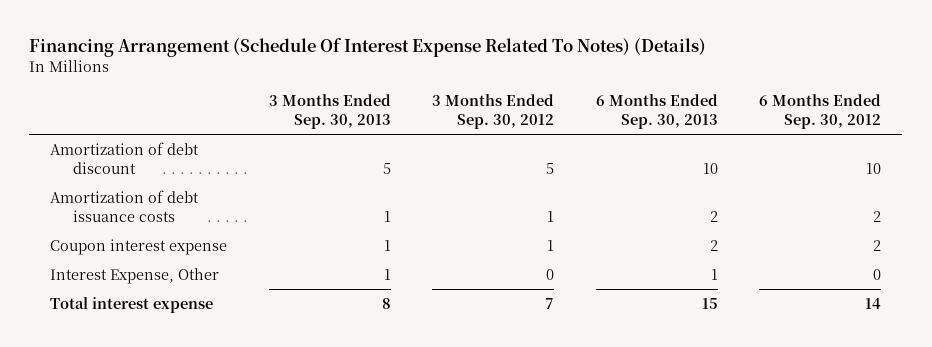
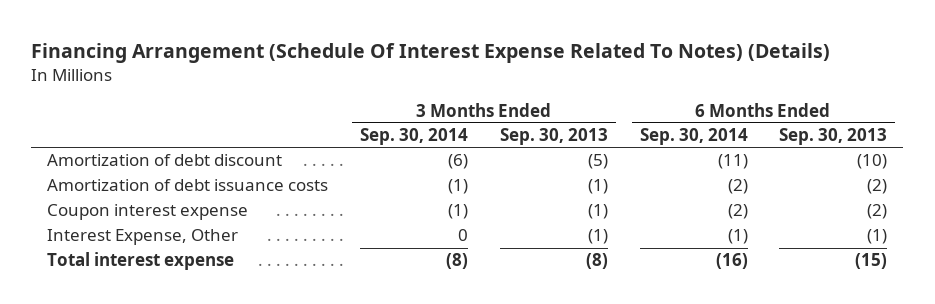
[432,94,555,129] 3 Months Ended Sep. 30, 2012 -> none
[759,94,882,129] 6 Months Ended Sep. 30, 2012 -> none
none -> [360,128,469,146] Sep. 30, 2014
none -> [639,128,748,146] Sep. 30, 2014
[382,162,391,174] 5 -> [587,154,608,170] (5)
[702,162,718,174] 10 -> [857,154,888,170] (10)
[383,210,391,222] 1 -> [587,179,608,195] (1)
[709,210,718,222] 2 -> [867,179,888,195] (2)
[383,239,391,251] 1 -> [587,204,608,220] (1)
[709,239,718,251] 2 -> [867,204,888,220] (2)
[383,268,391,280] 1 -> [587,229,608,245] (1)
[710,268,718,280] 1 -> [867,229,888,245] (1)
[381,297,391,309] 8 -> [585,253,608,270] (8)
[701,297,718,309] 15 -> [855,253,888,270] (15)

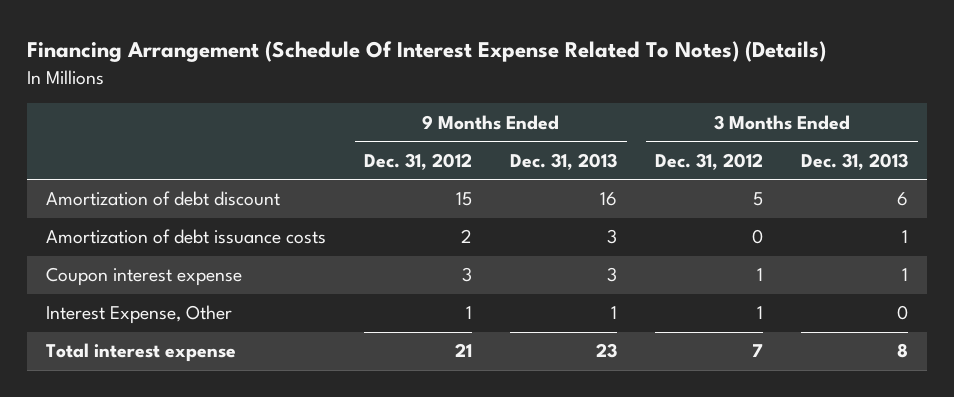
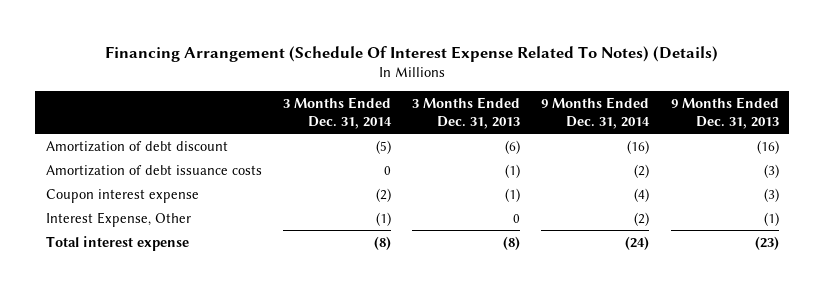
[364,152,473,170] Dec. 31, 2012 -> none
[655,152,764,170] Dec. 31, 2012 -> none
none -> [283,97,393,129] 3 Months Ended Dec. 31, 2014
none -> [541,97,651,129] 9 Months Ended Dec. 31, 2014
[600,192,618,207] 16 -> [756,139,779,154] (16)
[897,192,909,207] 6 -> [505,139,521,154] (6)
[607,229,618,245] 3 -> [763,163,779,178] (3)
[902,230,909,244] 1 -> [505,163,521,178] (1)
[607,267,618,283] 3 -> [763,187,779,202] (3)
[902,268,909,282] 1 -> [505,187,521,202] (1)
[611,306,618,320] 1 -> [763,211,779,226] (1)
[596,343,618,359] 23 -> [754,235,779,250] (23)
[897,343,909,359] 8 -> [503,235,521,250] (8)

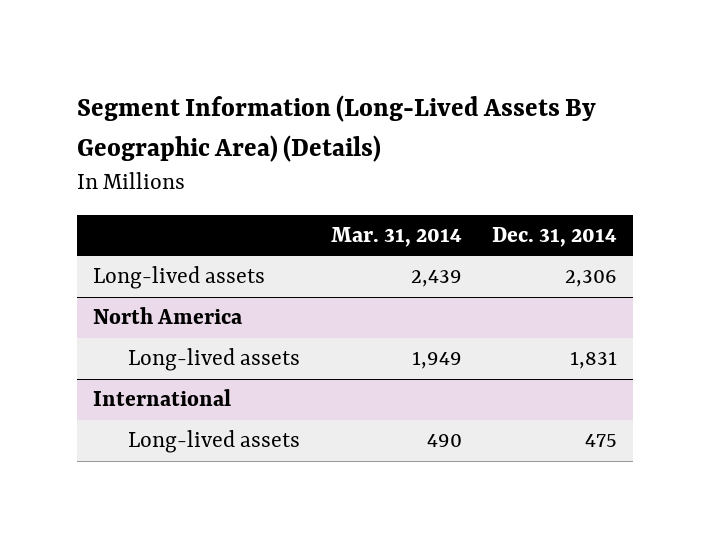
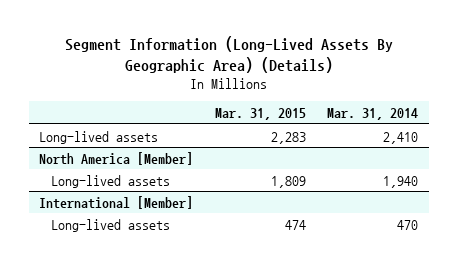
[492,227,618,248] Dec. 31, 2014 -> none
none -> [214,107,306,120] Mar. 31, 2015
[410,270,462,288] 2,439 -> [383,131,419,144] 2,410
[92,307,243,325] North America -> [39,151,194,165] North America [Member]
[411,351,462,370] 1,949 -> [383,175,419,188] 1,940
[92,389,231,407] International -> [39,195,194,209] International [Member]
[426,434,462,448] 490 -> [397,219,419,230] 470

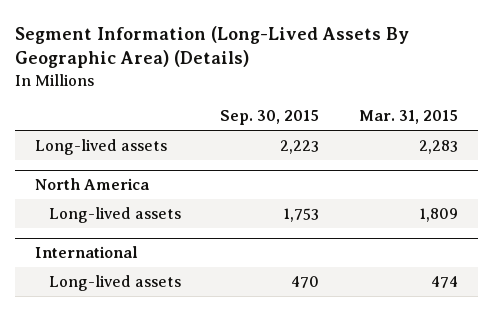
[327,107,419,120] Mar. 31, 2014 -> none
none -> [220,110,320,126] Sep. 30, 2015
[39,151,194,165] North America [Member] -> [35,177,151,190] North America
[39,195,194,209] International [Member] -> [35,245,139,258] International

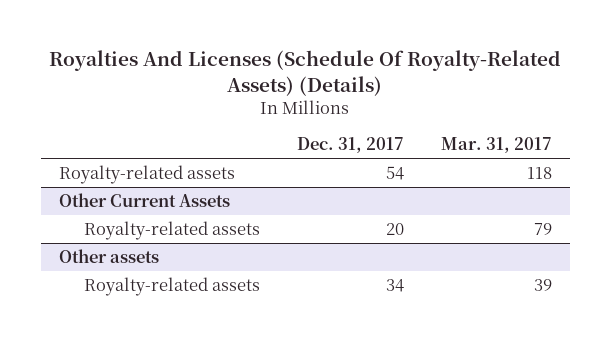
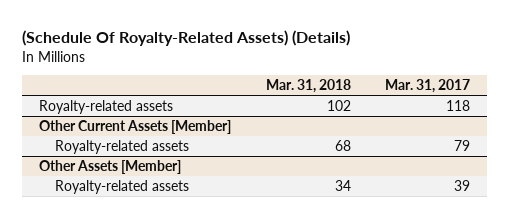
[49,50,562,96] Royalties And Licenses (Schedule Of Royalty-Related Assets) (Details) -> [21,30,350,47] (Schedule Of Royalty-Related Assets) (Details)
[296,137,404,154] Dec. 31, 2017 -> none
none -> [265,79,351,94] Mar. 31, 2018
[59,192,231,207] Other Current Assets -> [38,119,231,134] Other Current Assets [Member]
[59,248,160,263] Other assets -> [38,159,181,174] Other Assets [Member]

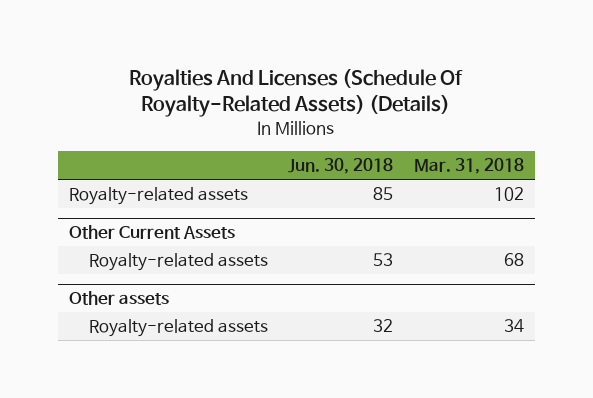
[21,30,350,47] (Schedule Of Royalty-Related Assets) (Details) -> [129,68,464,118] Royalties And Licenses (Schedule Of Royalty-Related Assets) (Details)
[385,79,471,94] Mar. 31, 2017 -> none
none -> [288,158,394,175] Jun. 30, 2018
[38,119,231,134] Other Current Assets [Member] -> [68,225,235,240] Other Current Assets
[38,159,181,174] Other Assets [Member] -> [68,291,169,306] Other assets

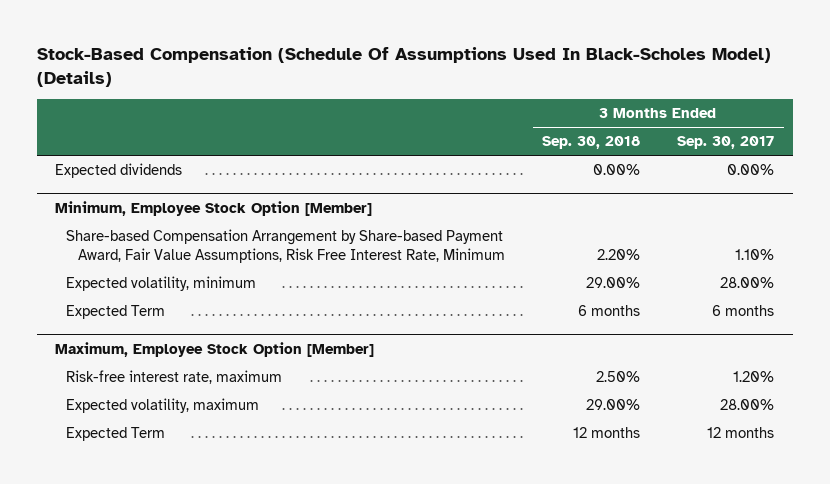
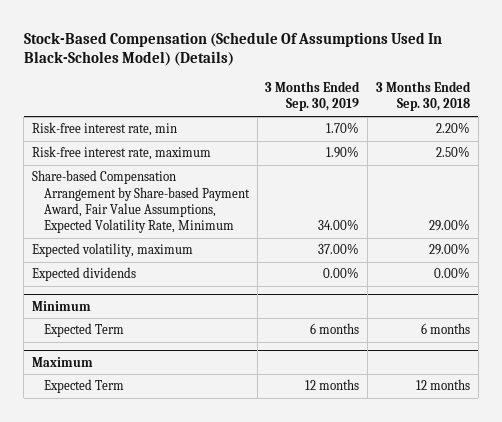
[677,136,775,150] Sep. 30, 2017 -> none
none -> [265,81,361,112] 3 Months Ended Sep. 30, 2019
[55,200,373,216] Minimum, Employee Stock Option [Member] -> none
[66,276,257,292] Expected volatility, minimum -> none
[66,305,166,320] Expected Term -> none
[55,341,375,357] Maximum, Employee Stock Option [Member] -> none
[66,229,505,264] Share-based Compensation Arrangement by Share-based Payment Award, Fair Value Assumptions, Risk Free Interest Rate, Minimum -> [32,122,178,137] Risk-free interest rate, min
none -> [32,170,250,234] Share-based Compensation Arrangement by Share-based Payment Award, Fair Value Assumptions, Expected Volatility Rate, Minimum
[55,163,183,179] Expected dividends -> [32,267,137,282] Expected dividends
none -> [32,300,92,311] Minimum
none -> [43,323,124,338] Expected Term
none -> [32,356,94,367] Maximum

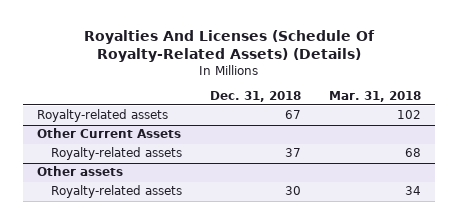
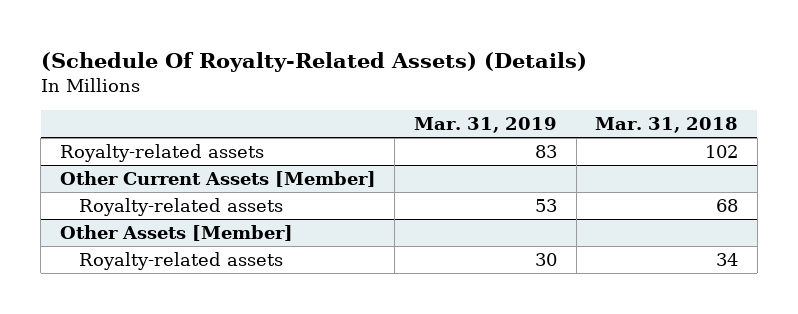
[84,30,376,63] Royalties And Licenses (Schedule Of Royalty-Related Assets) (Details) -> [40,52,587,73] (Schedule Of Royalty-Related Assets) (Details)
[210,90,302,102] Dec. 31, 2018 -> none
none -> [413,117,557,134] Mar. 31, 2019
[37,128,182,139] Other Current Assets -> [59,171,376,188] Other Current Assets [Member]
[37,166,124,177] Other assets -> [59,225,293,242] Other Assets [Member]

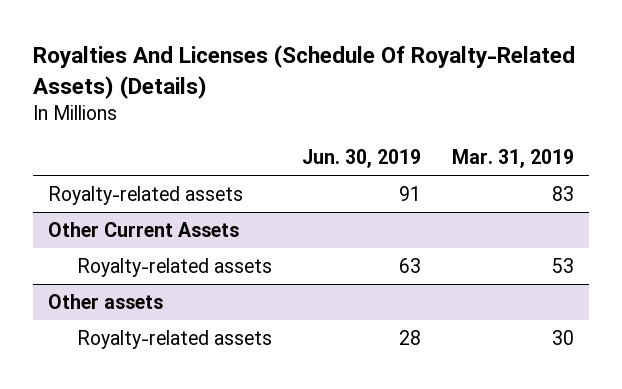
[40,52,587,73] (Schedule Of Royalty-Related Assets) (Details) -> [32,45,575,99] Royalties And Licenses (Schedule Of Royalty-Related Assets) (Details)
[595,117,739,134] Mar. 31, 2018 -> none
none -> [302,149,422,169] Jun. 30, 2019
[59,171,376,188] Other Current Assets [Member] -> [47,221,239,237] Other Current Assets
[59,225,293,242] Other Assets [Member] -> [47,293,163,309] Other assets

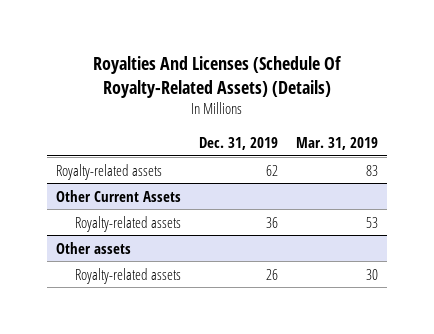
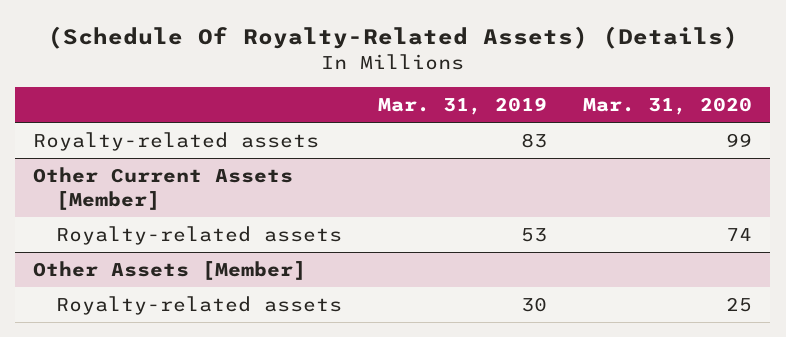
[93,56,343,98] Royalties And Licenses (Schedule Of Royalty-Related Assets) (Details) -> [47,25,738,49] (Schedule Of Royalty-Related Assets) (Details)
[199,137,279,151] Dec. 31, 2019 -> none
none -> [583,97,753,116] Mar. 31, 2020
[55,189,181,202] Other Current Assets -> [33,166,294,210] Other Current Assets [Member]
[55,241,131,254] Other assets -> [33,260,307,280] Other Assets [Member]

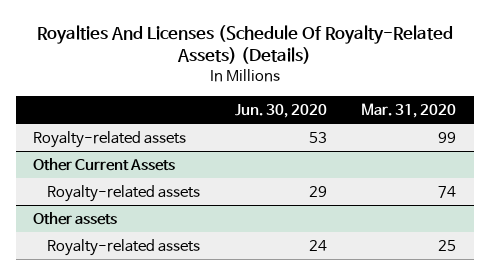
[47,25,738,49] (Schedule Of Royalty-Related Assets) (Details) -> [36,24,453,65] Royalties And Licenses (Schedule Of Royalty-Related Assets) (Details)
[378,97,548,116] Mar. 31, 2019 -> none
none -> [234,103,327,118] Jun. 30, 2020
[33,166,294,210] Other Current Assets [Member] -> [33,157,176,171] Other Current Assets
[33,260,307,280] Other Assets [Member] -> [33,211,118,225] Other assets

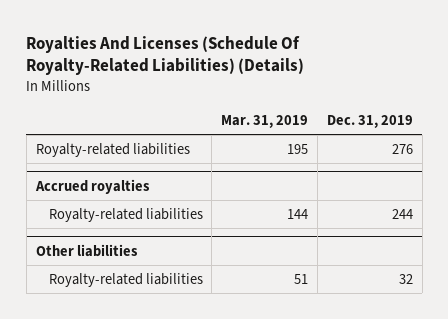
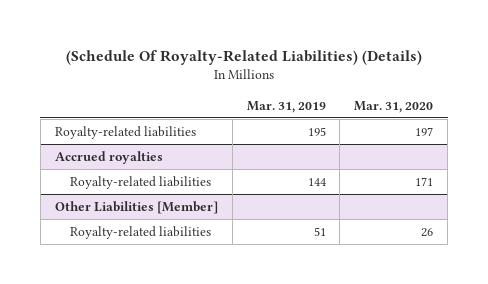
[26,35,305,76] Royalties And Licenses (Schedule Of Royalty-Related Liabilities) (Details) -> [66,50,423,66] (Schedule Of Royalty-Related Liabilities) (Details)
[326,114,413,128] Dec. 31, 2019 -> none
none -> [354,100,434,113] Mar. 31, 2020
[35,243,138,257] Other liabilities -> [54,200,218,214] Other Liabilities [Member]

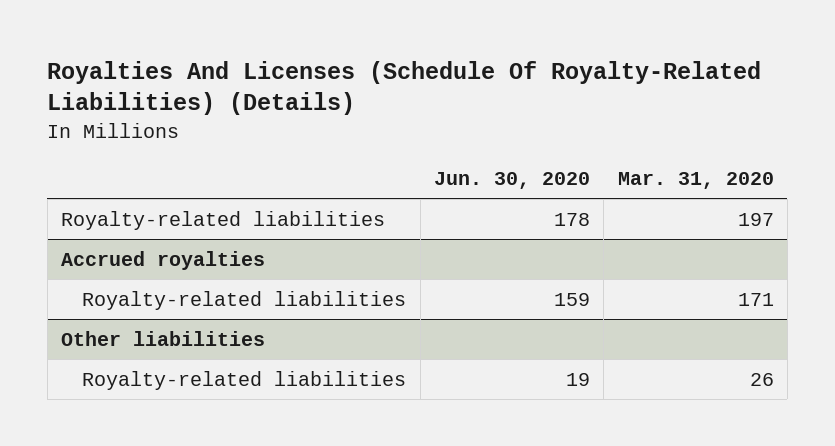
[66,50,423,66] (Schedule Of Royalty-Related Liabilities) (Details) -> [47,60,762,116] Royalties And Licenses (Schedule Of Royalty-Related Liabilities) (Details)
[246,100,326,113] Mar. 31, 2019 -> none
none -> [433,171,590,189] Jun. 30, 2020
[54,200,218,214] Other Liabilities [Member] -> [61,330,266,346] Other liabilities

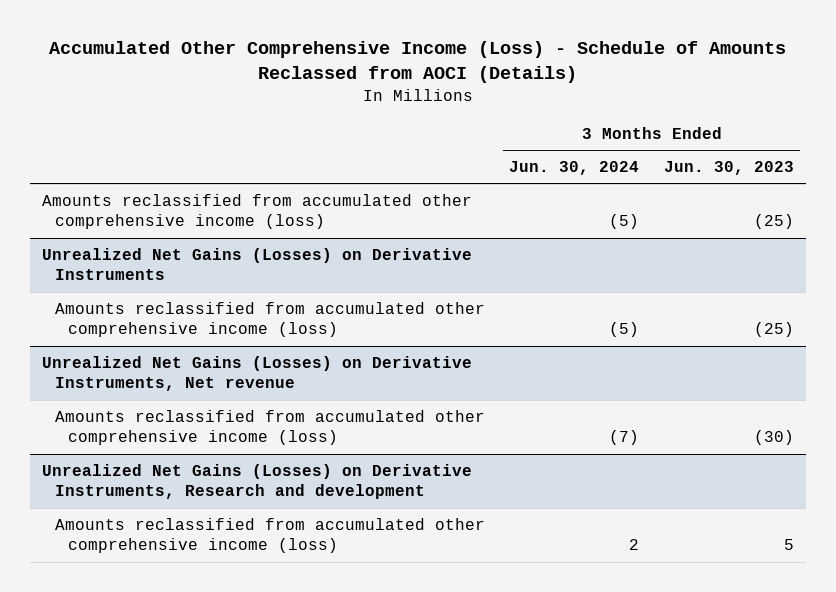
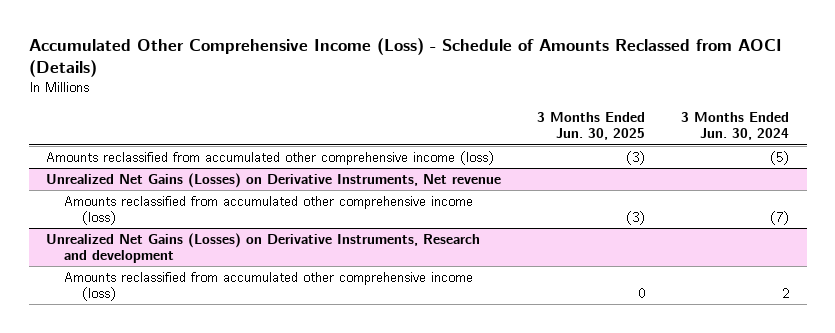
[663,160,794,175] Jun. 30, 2023 -> none
none -> [537,111,646,141] 3 Months Ended Jun. 30, 2025
[41,247,472,281] Unrealized Net Gains (Losses) on Derivative Instruments -> none
[55,301,486,338] Amounts reclassified from accumulated other comprehensive income (loss) -> none

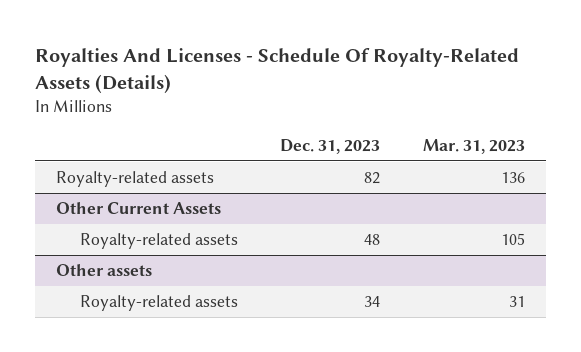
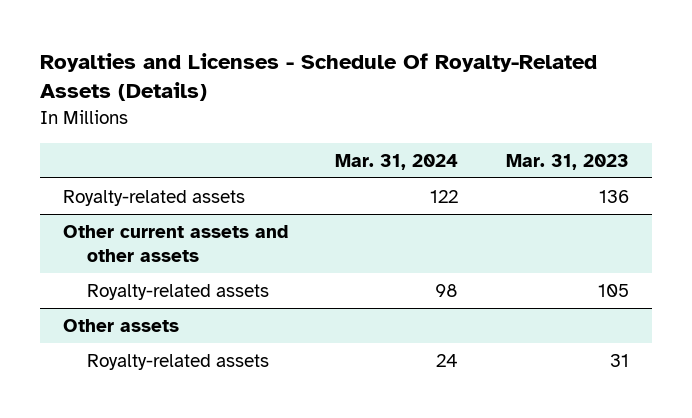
[35,48,520,94] Royalties And Licenses - Schedule Of Royalty-Related Assets (Details) -> [39,53,597,102] Royalties and Licenses - Schedule Of Royalty-Related Assets (Details)
[280,138,381,154] Dec. 31, 2023 -> none
none -> [335,153,459,170] Mar. 31, 2024
[56,202,222,215] Other Current Assets -> [63,224,289,263] Other current assets and other assets

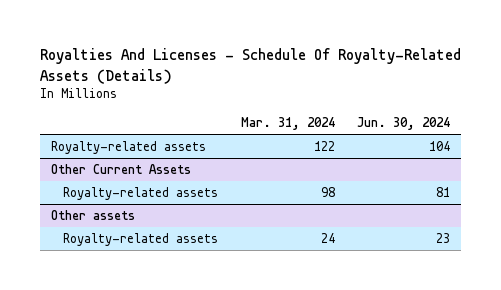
[39,53,597,102] Royalties and Licenses - Schedule Of Royalty-Related Assets (Details) -> [40,48,462,84] Royalties And Licenses - Schedule Of Royalty-Related Assets (Details)
[505,153,629,170] Mar. 31, 2023 -> none
none -> [357,117,451,131] Jun. 30, 2024
[63,224,289,263] Other current assets and other assets -> [51,164,192,175] Other Current Assets

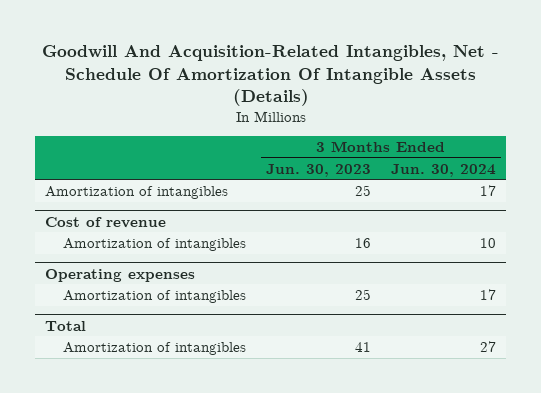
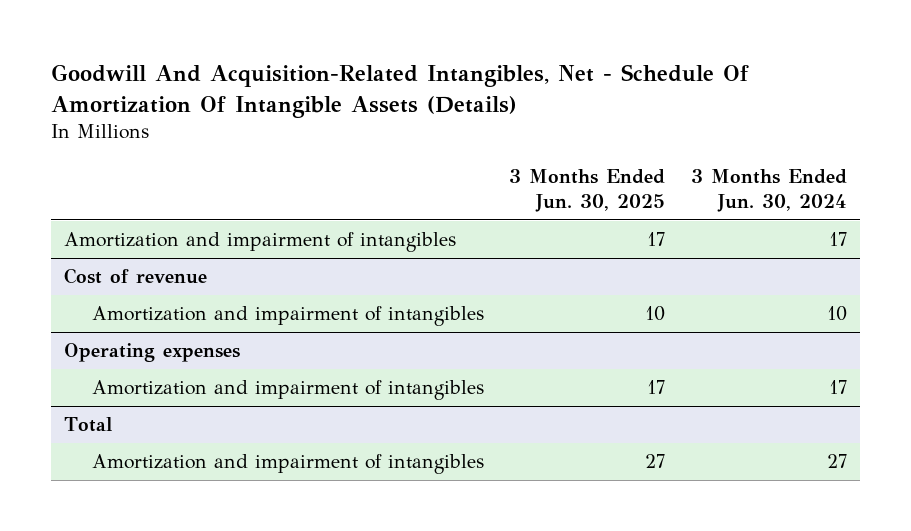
[266,163,372,177] Jun. 30, 2023 -> none
none -> [509,169,666,213] 3 Months Ended Jun. 30, 2025
[44,185,228,199] Amortization of intangibles -> [63,232,456,253] Amortization and impairment of intangibles
[63,237,247,251] Amortization of intangibles -> [92,306,485,327] Amortization and impairment of intangibles
[63,289,247,303] Amortization of intangibles -> [92,380,485,401] Amortization and impairment of intangibles
[63,341,247,355] Amortization of intangibles -> [92,454,485,475] Amortization and impairment of intangibles

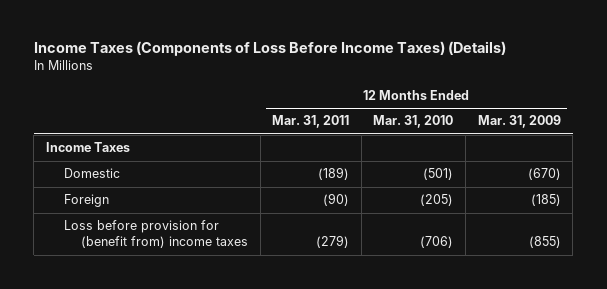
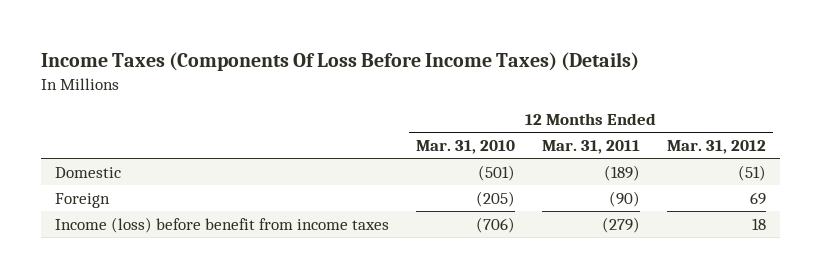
[33,41,506,57] Income Taxes (Components of Loss Before Income Taxes) (Details) -> [41,52,640,72] Income Taxes (Components Of Loss Before Income Taxes) (Details)
[477,115,561,129] Mar. 31, 2009 -> none
none -> [667,140,767,155] Mar. 31, 2012
[46,142,131,153] Income Taxes -> none
[63,220,248,249] Loss before provision for (benefit from) income taxes -> [54,216,389,233] Income (loss) before benefit from income taxes

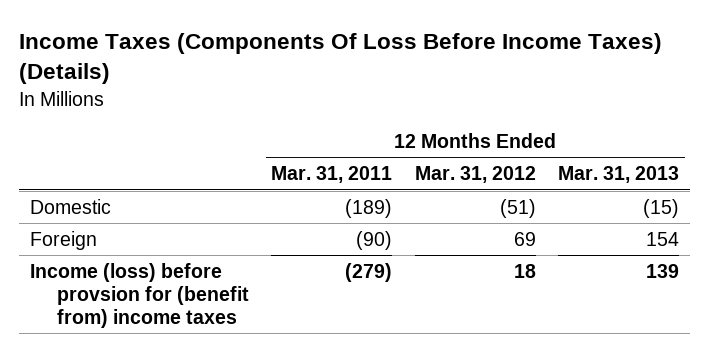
[415,140,515,155] Mar. 31, 2010 -> none
none -> [557,166,679,184] Mar. 31, 2013
[54,216,389,233] Income (loss) before benefit from income taxes -> [30,262,249,328] Income (loss) before provsion for (benefit from) income taxes

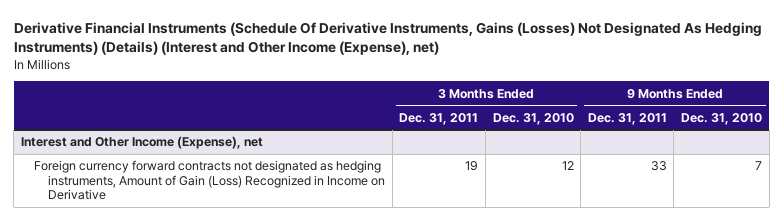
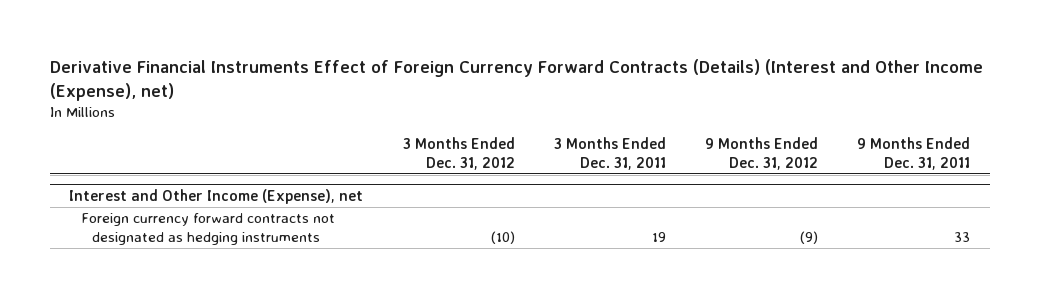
[13,22,762,56] Derivative Financial Instruments (Schedule Of Derivative Instruments, Gains (Losses) Not Designated As Hedging Instruments) (Details) (Interest and Other Income (Expense), net) -> [49,59,983,101] Derivative Financial Instruments Effect of Foreign Currency Forward Contracts (Details) (Interest and Other Income (Expense), net)
[492,112,574,125] Dec. 31, 2010 -> none
[681,112,763,125] Dec. 31, 2010 -> none
none -> [402,136,515,170] 3 Months Ended Dec. 31, 2012
none -> [704,136,818,170] 9 Months Ended Dec. 31, 2012
[34,160,385,201] Foreign currency forward contracts not designated as hedging instruments, Amount of Gain (Loss) Recognized in Income on Derivative -> [80,213,335,246] Foreign currency forward contracts not designated as hedging instruments

